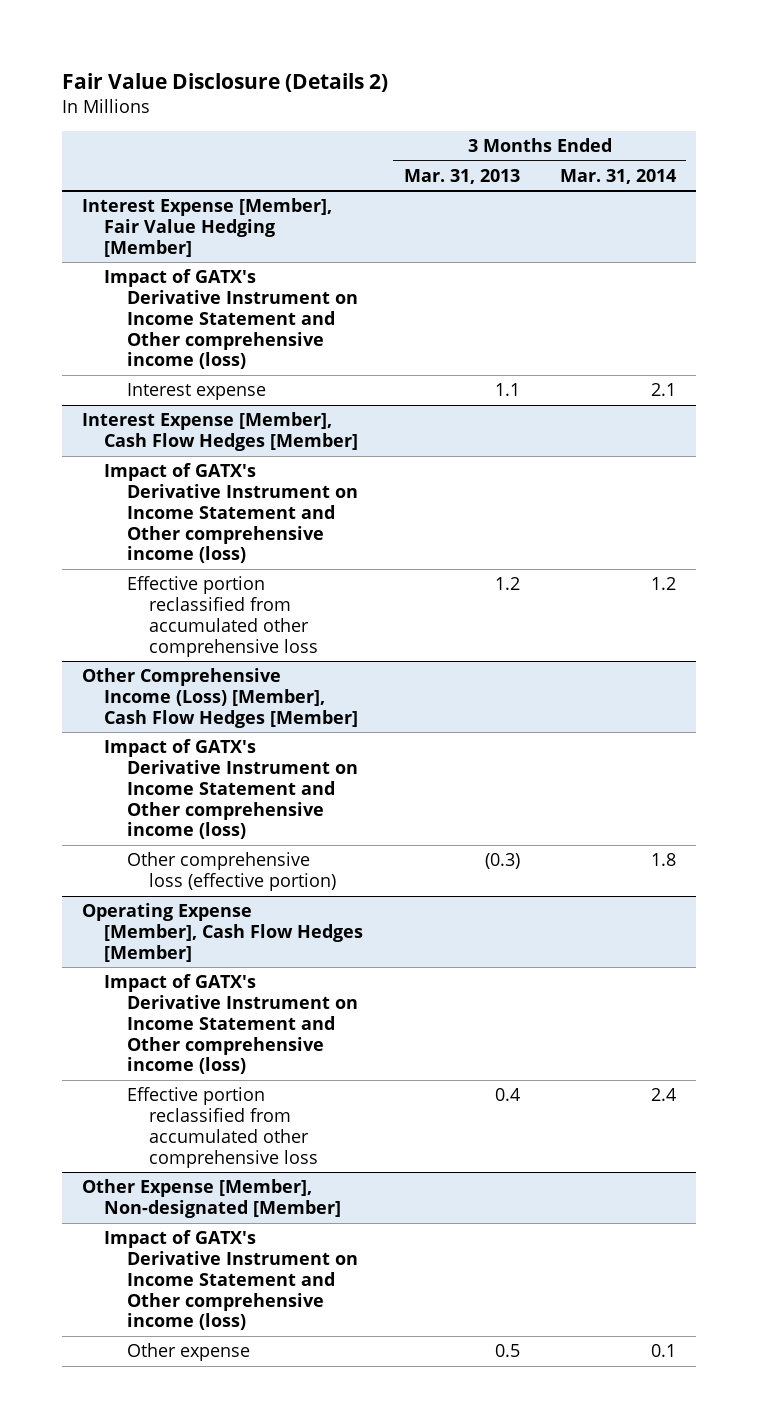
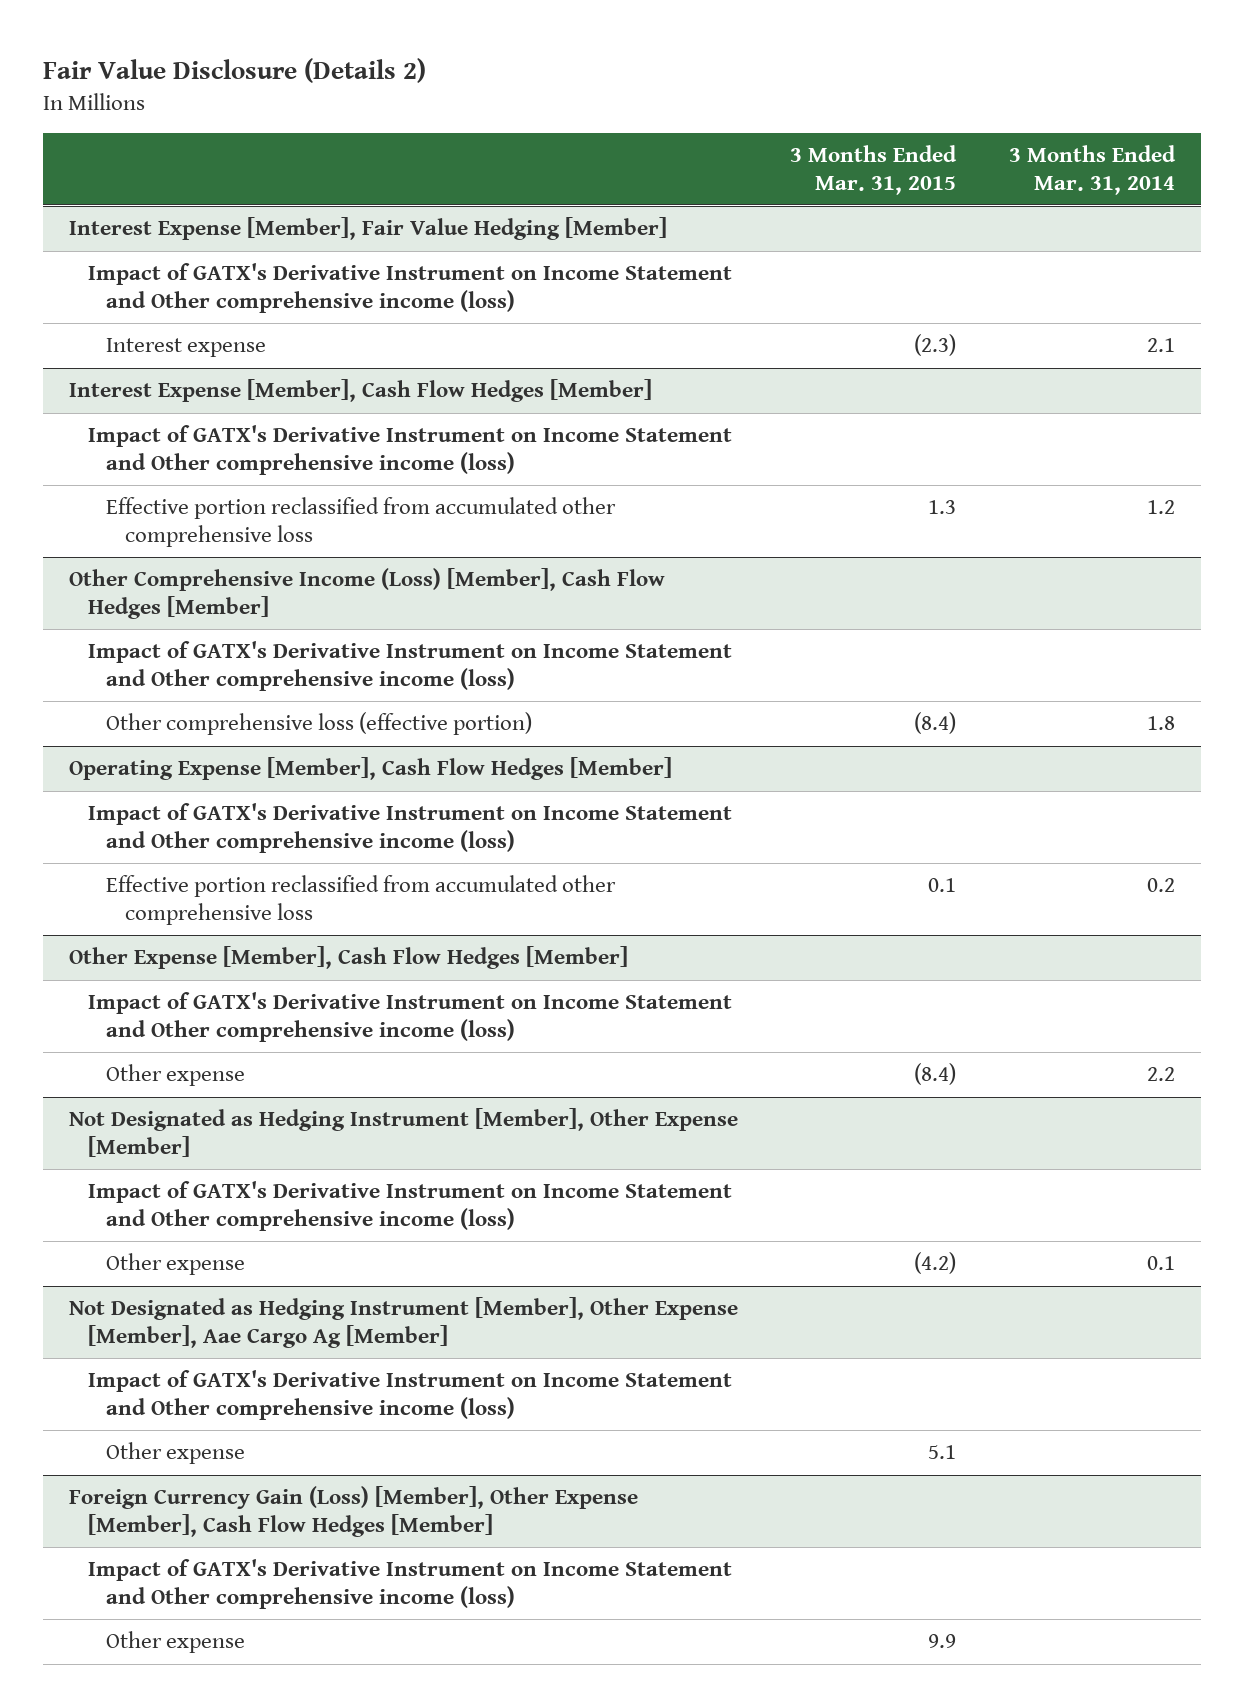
[403,168,520,184] Mar. 31, 2013 -> none
none -> [790,145,958,195] 3 Months Ended Mar. 31, 2015
[81,1179,342,1218] Other Expense [Member], Non-designated [Member] -> none
[650,1088,676,1102] 2.4 -> [1146,878,1175,893] 0.2
none -> [69,946,629,970] Other Expense [Member], Cash Flow Hedges [Member]
none -> [106,1064,246,1087] Other expense
none -> [69,1108,739,1157] Not Designated as Hedging Instrument [Member], Other Expense [Member]
none -> [87,1181,732,1231] Impact of GATX's Derivative Instrument on Income Statement and Other comprehensive income (loss)
none -> [69,1297,739,1348] Not Designated as Hedging Instrument [Member], Other Expense [Member], Aae Cargo Ag [Member]
none -> [87,1370,732,1420] Impact of GATX's Derivative Instrument on Income Statement and Other comprehensive income (loss)
none -> [106,1442,246,1465] Other expense
none -> [69,1486,639,1537] Foreign Currency Gain (Loss) [Member], Other Expense [Member], Cash Flow Hedges [Member]
none -> [87,1559,732,1609] Impact of GATX's Derivative Instrument on Income Statement and Other comprehensive income (loss)
none -> [106,1631,246,1654] Other expense

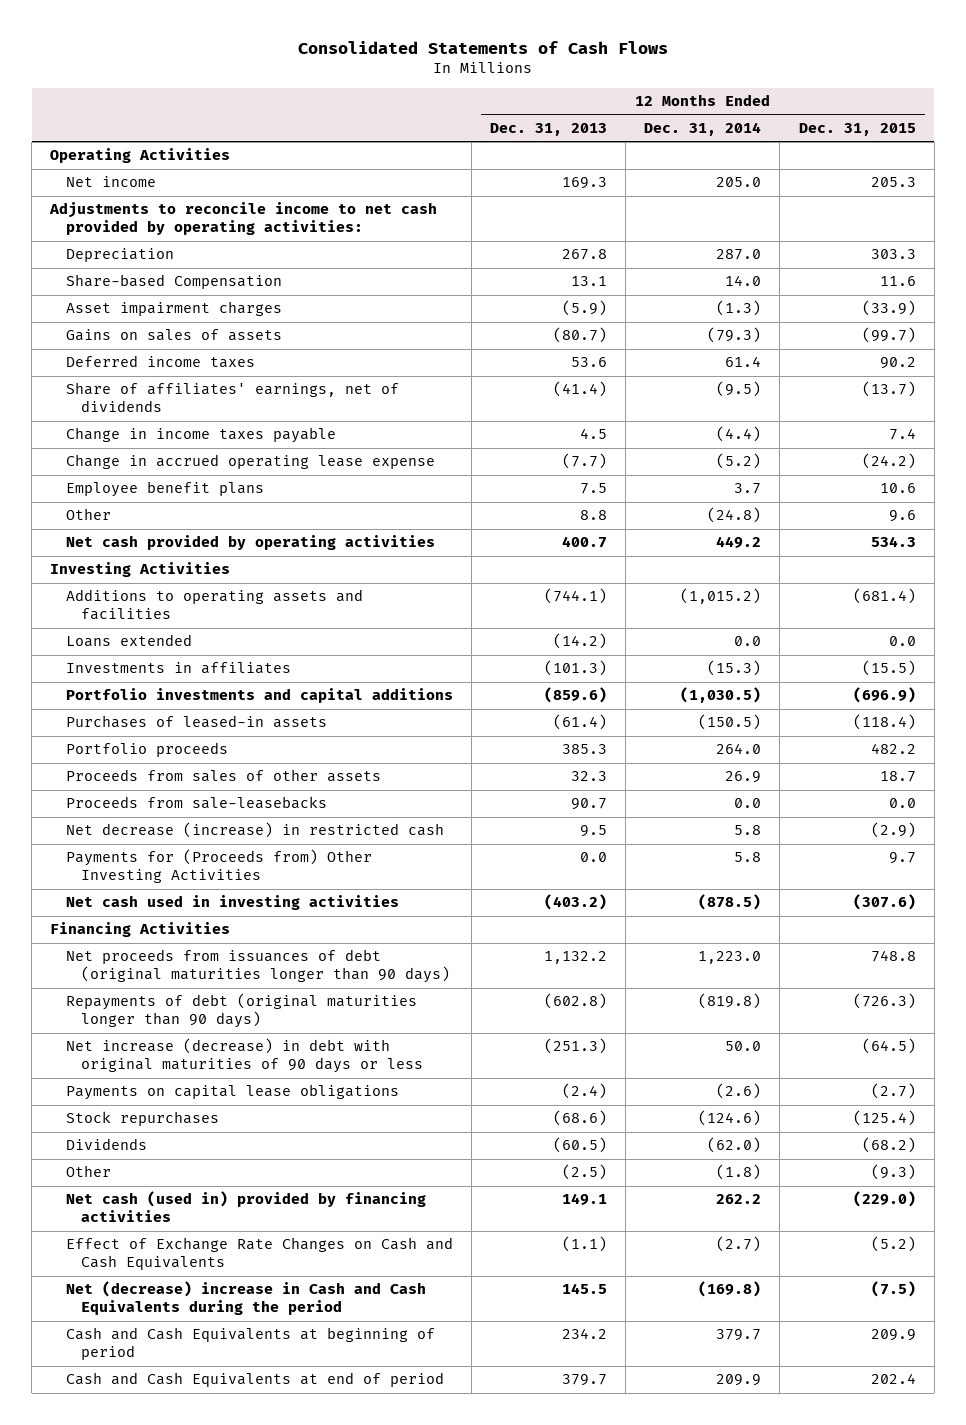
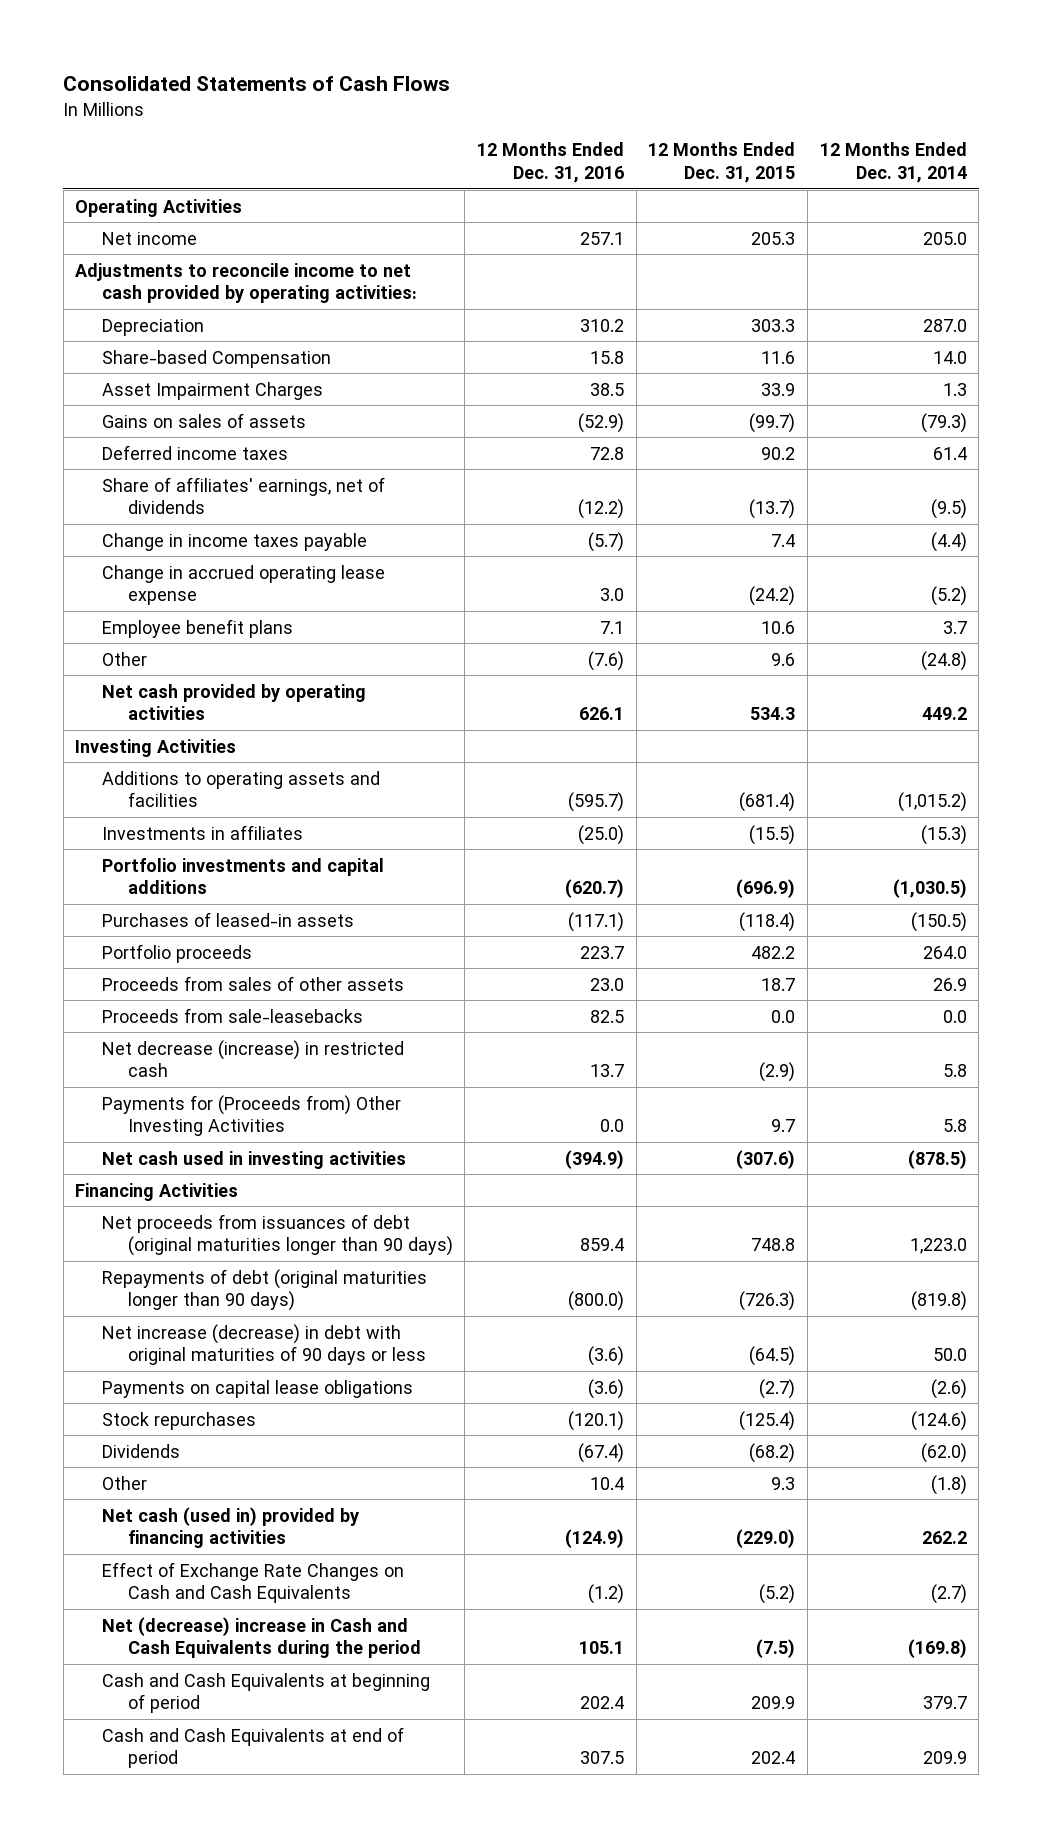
[489,122,607,136] Dec. 31, 2013 -> none
none -> [477,142,625,183] 12 Months Ended Dec. 31, 2016
[65,301,282,317] Asset impairment charges -> [101,381,323,400] Asset Impairment Charges
[716,300,762,317] (1.3) -> [942,382,967,396] 1.3
[861,300,916,317] (33.9) -> [761,382,796,396] 33.9
[65,634,192,648] Loans extended -> none
[870,1164,916,1181] (9.3) -> [771,1476,796,1490] 9.3

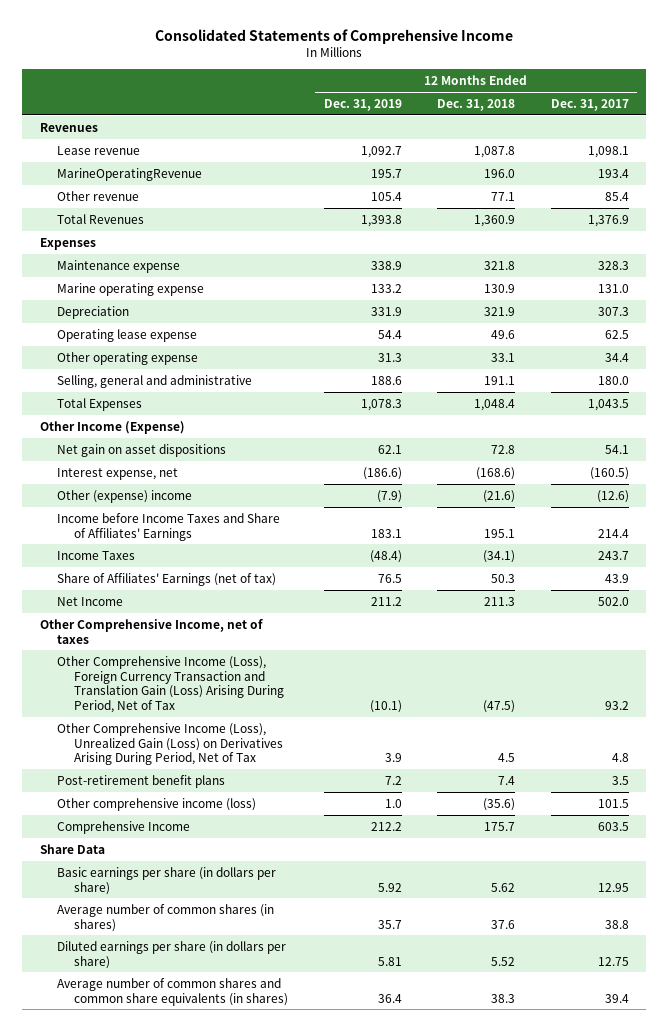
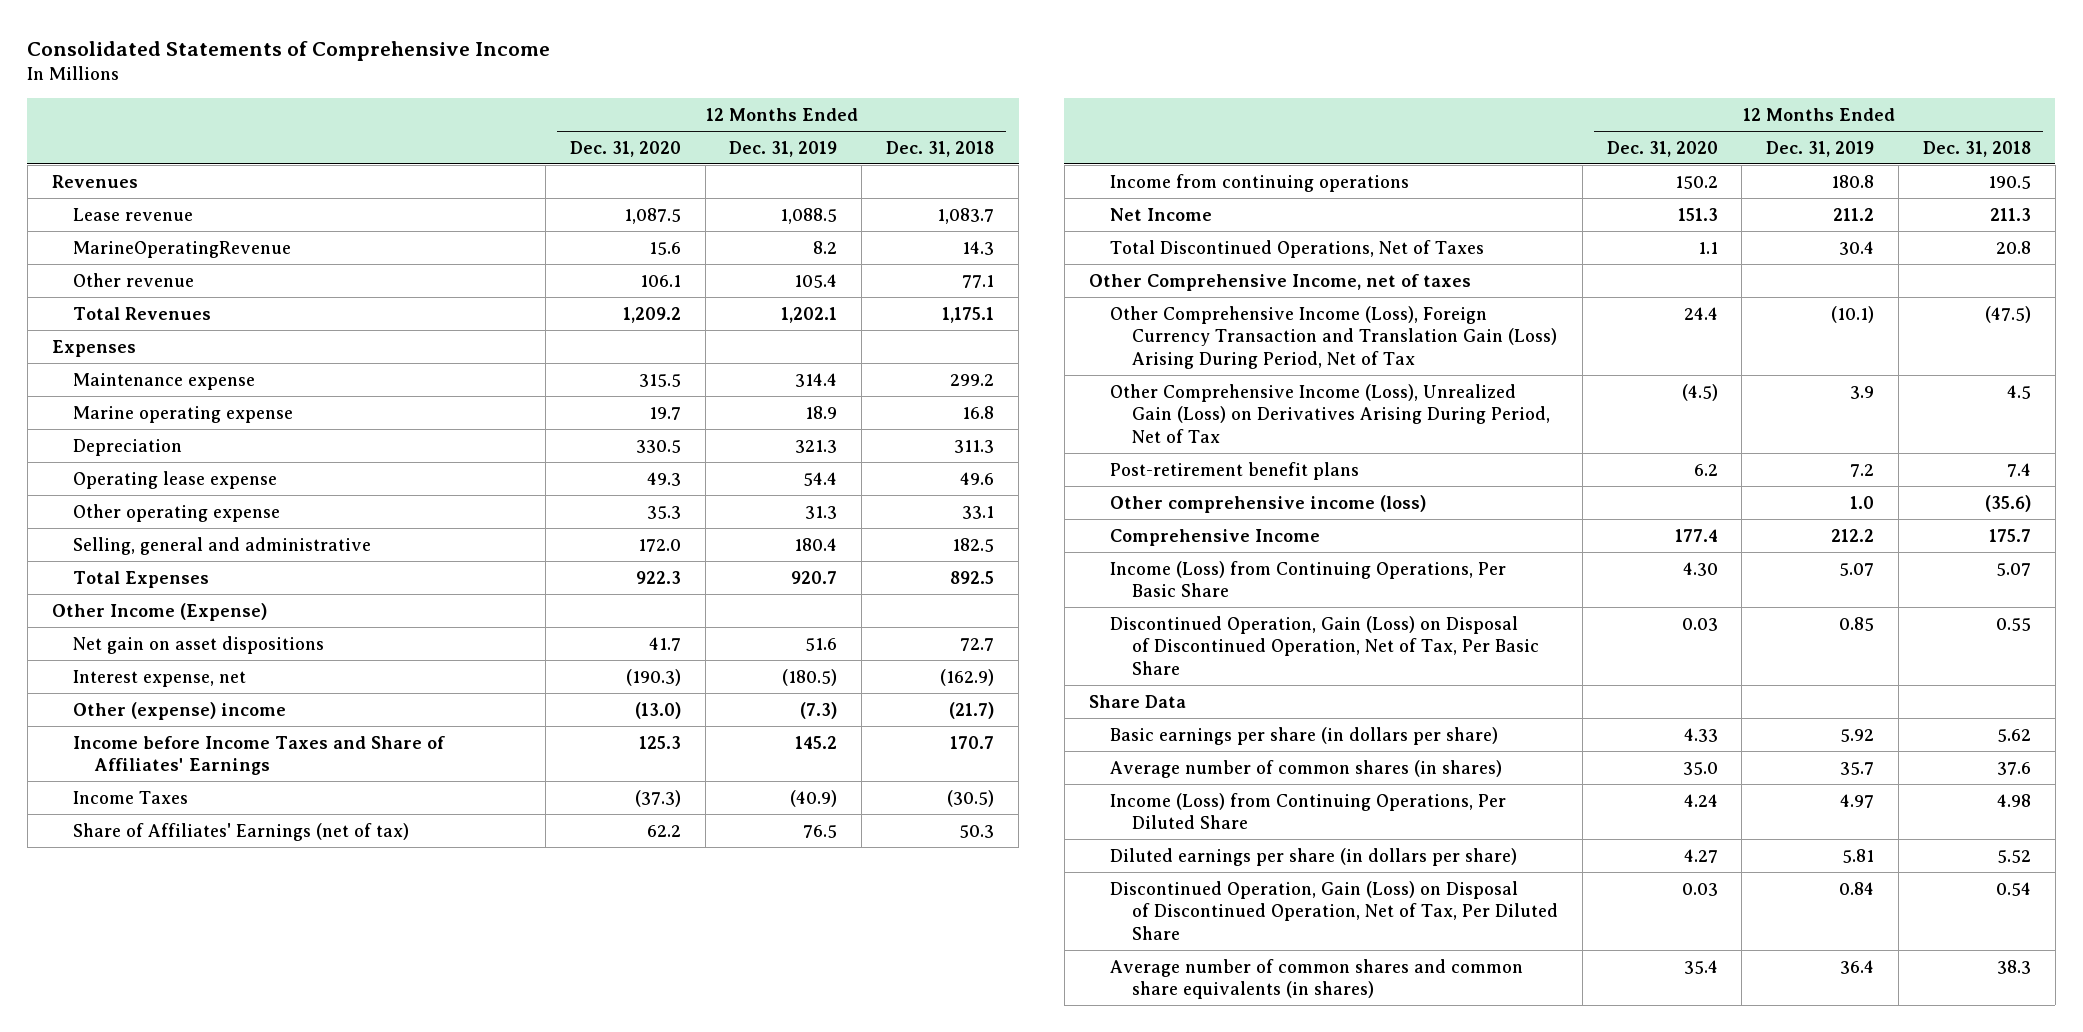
[550,98,629,111] Dec. 31, 2017 -> none
none -> [569,140,681,157] Dec. 31, 2020
[360,145,402,158] 1,092.7 -> [780,207,838,224] 1,088.5
[474,145,516,158] 1,087.8 -> [937,207,995,224] 1,083.7
[370,168,402,178] 195.7 -> [813,240,838,254] 8.2
[484,168,516,178] 196.0 -> [962,240,995,255] 14.3
[360,214,402,227] 1,393.8 -> [781,306,838,323] 1,202.1
[474,214,516,227] 1,360.9 -> [942,306,995,323] 1,175.1
[370,260,402,270] 338.9 -> [795,372,838,387] 314.4
[484,260,516,270] 321.8 -> [950,373,995,386] 299.2
[370,283,402,293] 133.2 -> [805,405,838,419] 18.9
[484,283,516,293] 130.9 -> [962,405,995,419] 16.8
[370,306,402,316] 331.9 -> [795,439,838,453] 321.3
[484,306,516,316] 321.9 -> [954,439,995,453] 311.3
[370,375,402,385] 188.6 -> [794,537,838,551] 180.4
[484,375,516,385] 191.1 -> [952,537,995,552] 182.5
[360,398,402,411] 1,078.3 -> [791,570,838,584] 920.7
[474,398,516,411] 1,048.4 -> [950,570,995,584] 892.5
[377,444,402,454] 62.1 -> [805,637,838,651] 51.6
[491,444,516,454] 72.8 -> [960,637,995,651] 72.7
[362,466,402,480] (186.6) -> [782,668,838,686] (180.5)
[476,466,516,480] (168.6) -> [940,668,995,686] (162.9)
[376,489,402,503] (7.9) -> [800,701,838,719] (7.3)
[483,489,516,503] (21.6) -> [949,701,995,719] (21.7)
[370,528,402,538] 183.1 -> [795,735,838,749] 145.2
[484,528,516,538] 195.1 -> [950,735,995,749] 170.7
[369,549,402,563] (48.4) -> [790,789,838,807] (40.9)
[483,549,516,563] (34.1) -> [947,789,995,807] (30.5)
none -> [1110,173,1410,192] Income from continuing operations
none -> [1110,239,1485,258] Total Discontinued Operations, Net of Taxes
none -> [1110,560,1507,598] Income (Loss) from Continuing Operations, Per Basic Share
none -> [1110,615,1539,675] Discontinued Operation, Gain (Loss) on Disposal of Discontinued Operation, Net of Tax, Per Basic Share
none -> [1110,792,1507,830] Income (Loss) from Continuing Operations, Per Diluted Share
none -> [1110,880,1558,940] Discontinued Operation, Gain (Loss) on Disposal of Discontinued Operation, Net of Tax, Per Diluted Share

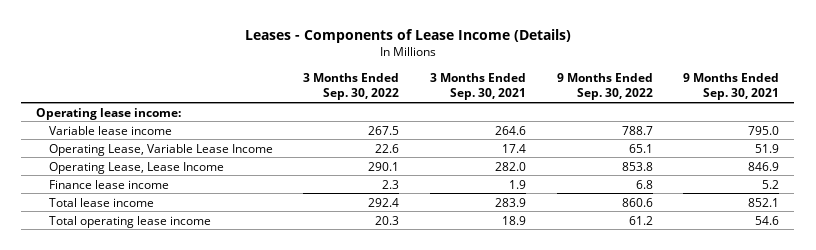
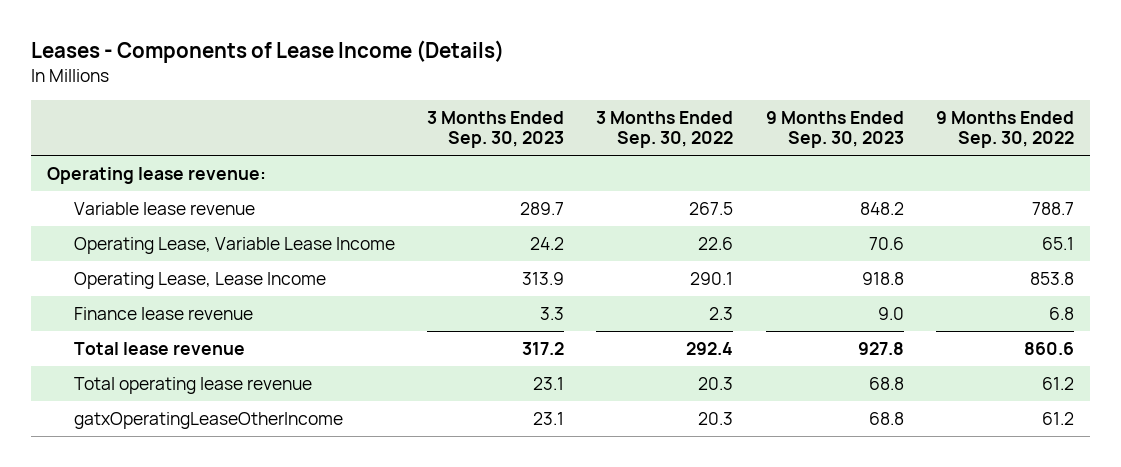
[429,72,526,101] 3 Months Ended Sep. 30, 2021 -> none
[683,72,780,101] 9 Months Ended Sep. 30, 2021 -> none
none -> [426,110,564,149] 3 Months Ended Sep. 30, 2023
none -> [765,110,904,149] 9 Months Ended Sep. 30, 2023
[36,107,182,120] Operating lease income: -> [46,166,266,184] Operating lease revenue:
[48,125,172,135] Variable lease income -> [73,201,255,215] Variable lease revenue
[48,179,169,189] Finance lease income -> [73,306,253,320] Finance lease revenue
[48,197,154,207] Total lease income -> [73,341,245,355] Total lease revenue
[48,215,211,228] Total operating lease income -> [73,376,312,394] Total operating lease revenue
none -> [73,411,343,429] gatxOperatingLeaseOtherIncome

